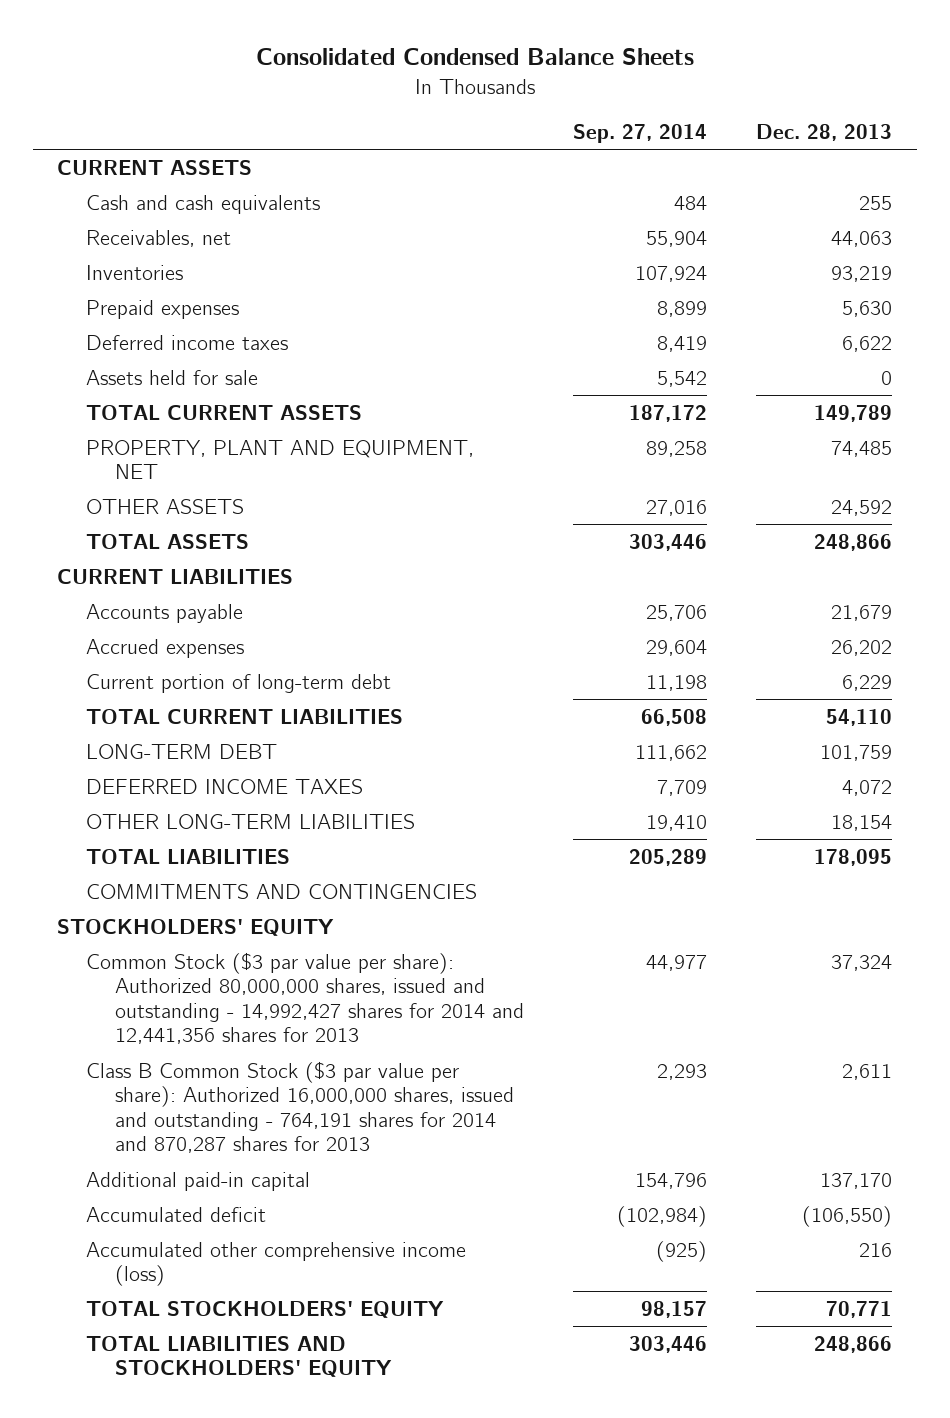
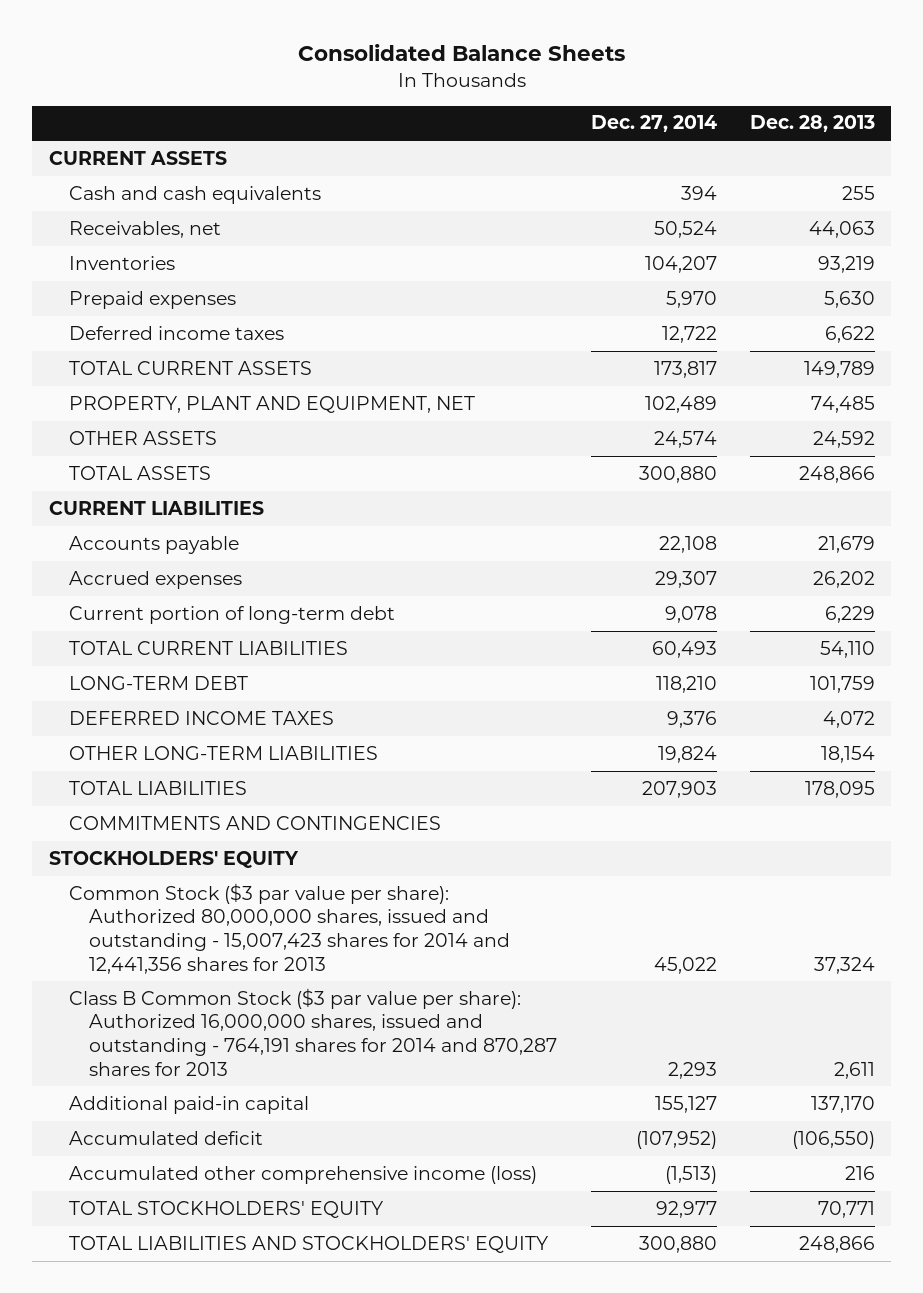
[255,48,694,66] Consolidated Condensed Balance Sheets -> [297,44,625,62] Consolidated Balance Sheets
[573,124,708,144] Sep. 27, 2014 -> none
none -> [590,115,717,133] Dec. 27, 2014
[86,369,259,385] Assets held for sale -> none
[86,951,525,1045] Common Stock ($3 par value per share): Authorized 80,000,000 shares, issued and outstanding - 14,992,427 shares for 2014 and 12,441,356 shares for 2013 -> [68,882,511,974] Common Stock ($3 par value per share): Authorized 80,000,000 shares, issued and outstanding - 15,007,423 shares for 2014 and 12,441,356 shares for 2013

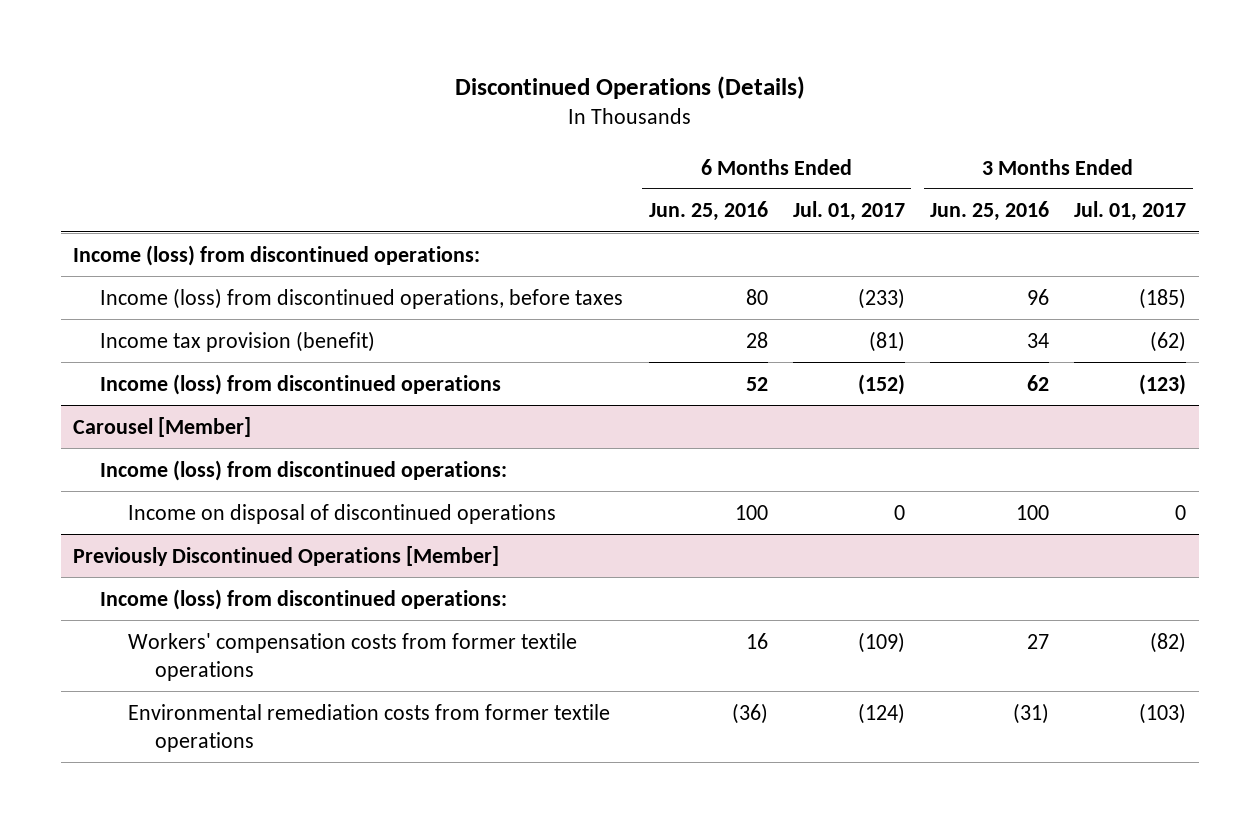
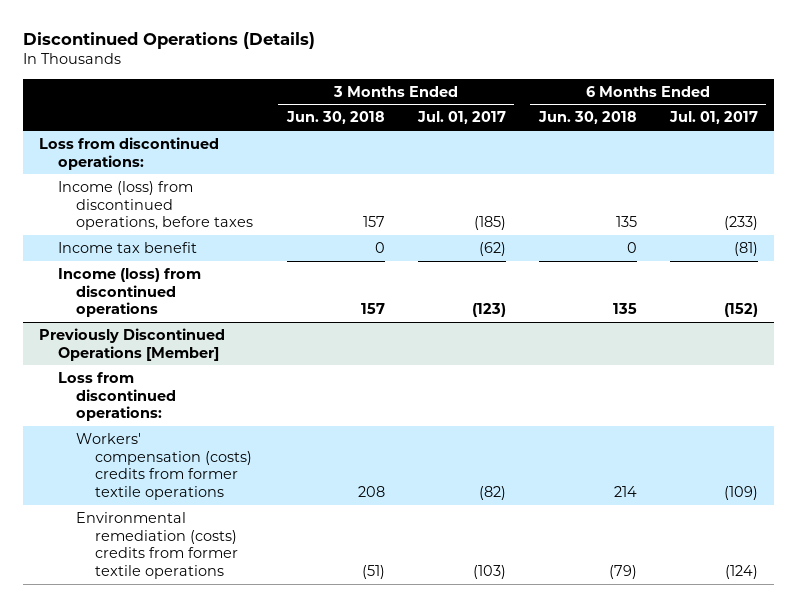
[648,201,768,222] Jun. 25, 2016 -> none
[930,201,1050,222] Jun. 25, 2016 -> none
none -> [285,111,385,125] Jun. 30, 2018
none -> [537,111,637,125] Jun. 30, 2018
[73,244,481,266] Income (loss) from discontinued operations: -> [39,136,220,170] Loss from discontinued operations:
[100,330,376,352] Income tax provision (benefit) -> [57,241,197,253] Income tax benefit
[73,416,252,437] Carousel [Member] -> none
[100,459,508,481] Income (loss) from discontinued operations: -> none
[127,503,556,524] Income on disposal of discontinued operations -> none
[100,588,508,610] Income (loss) from discontinued operations: -> [57,371,177,422] Loss from discontinued operations:
[127,632,577,681] Workers' compensation costs from former textile operations -> [76,432,253,500] Workers' compensation (costs) credits from former textile operations
[127,703,610,752] Environmental remediation costs from former textile operations -> [76,511,239,579] Environmental remediation (costs) credits from former textile operations

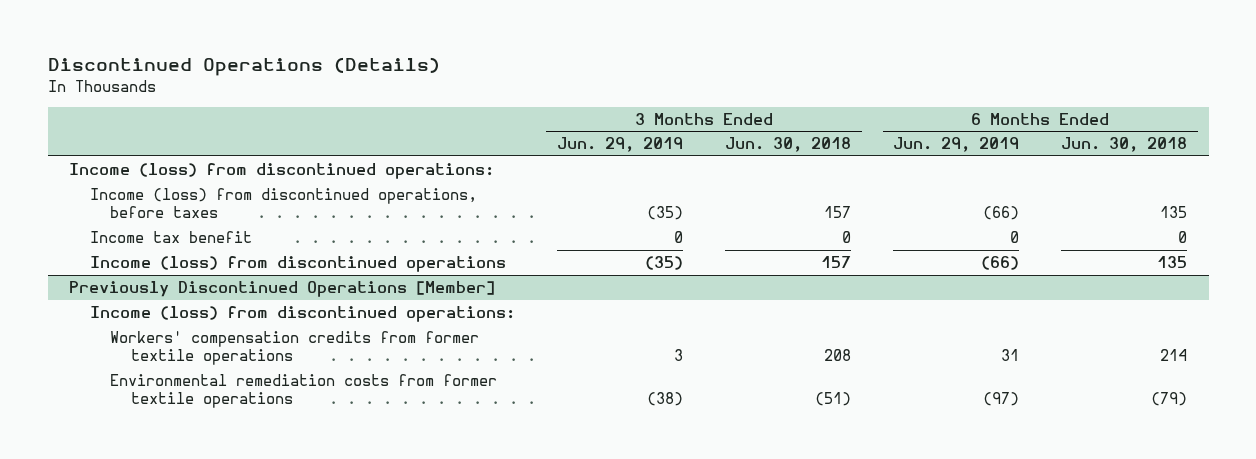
[416,111,506,125] Jul. 01, 2017 -> none
[668,111,758,125] Jul. 01, 2017 -> none
none -> [556,137,683,153] Jun. 29, 2019
none -> [893,137,1020,153] Jun. 29, 2019
[39,136,220,170] Loss from discontinued operations: -> [68,163,494,180] Income (loss) from discontinued operations:
[57,371,177,422] Loss from discontinued operations: -> [89,306,515,323] Income (loss) from discontinued operations:
[76,432,253,500] Workers' compensation (costs) credits from former textile operations -> [110,331,480,366] Workers' compensation credits from former textile operations
[76,511,239,579] Environmental remediation (costs) credits from former textile operations -> [110,374,498,409] Environmental remediation costs from former textile operations

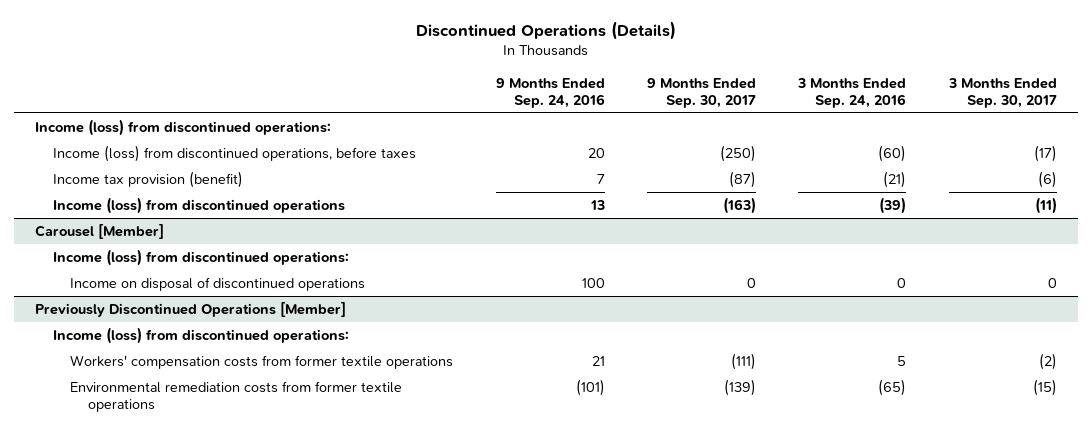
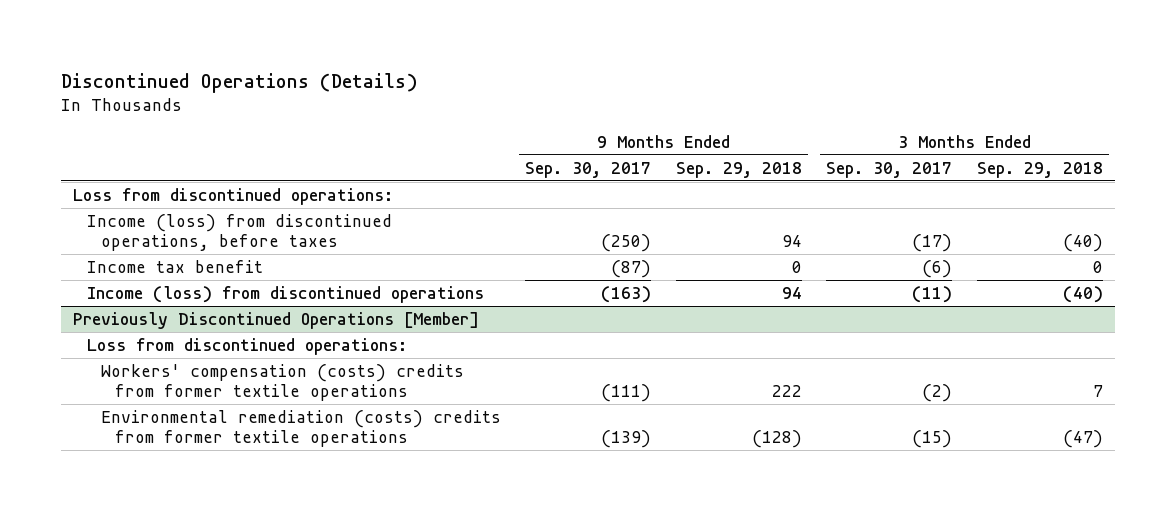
[495,77,605,108] 9 Months Ended Sep. 24, 2016 -> none
[797,77,907,108] 3 Months Ended Sep. 24, 2016 -> none
none -> [675,161,802,178] Sep. 29, 2018
none -> [977,161,1104,178] Sep. 29, 2018
[35,118,332,136] Income (loss) from discontinued operations: -> [72,187,393,205] Loss from discontinued operations:
[52,170,243,188] Income tax provision (benefit) -> [86,259,263,273] Income tax benefit
[35,223,165,239] Carousel [Member] -> none
[52,248,349,266] Income (loss) from discontinued operations: -> none
[70,276,366,291] Income on disposal of discontinued operations -> none
[52,326,349,344] Income (loss) from discontinued operations: -> [86,337,407,355] Loss from discontinued operations:
[70,354,454,369] Workers' compensation costs from former textile operations -> [100,363,464,402] Workers' compensation (costs) credits from former textile operations
[70,380,403,412] Environmental remediation costs from former textile operations -> [100,409,501,448] Environmental remediation (costs) credits from former textile operations

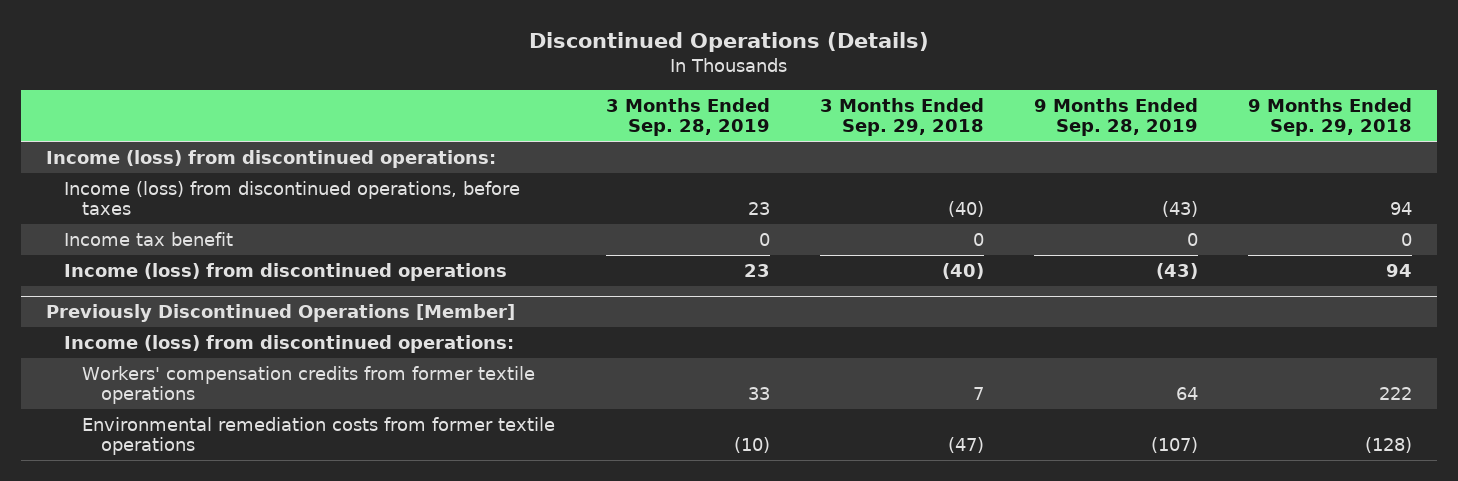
[525,161,652,178] Sep. 30, 2017 -> none
[826,161,953,178] Sep. 30, 2017 -> none
none -> [605,97,770,136] 3 Months Ended Sep. 28, 2019
none -> [1034,97,1199,136] 9 Months Ended Sep. 28, 2019
[72,187,393,205] Loss from discontinued operations: -> [45,149,496,168] Income (loss) from discontinued operations:
[86,337,407,355] Loss from discontinued operations: -> [64,334,515,353] Income (loss) from discontinued operations:
[100,363,464,402] Workers' compensation (costs) credits from former textile operations -> [82,365,536,405] Workers' compensation credits from former textile operations
[100,409,501,448] Environmental remediation (costs) credits from former textile operations -> [82,416,556,456] Environmental remediation costs from former textile operations

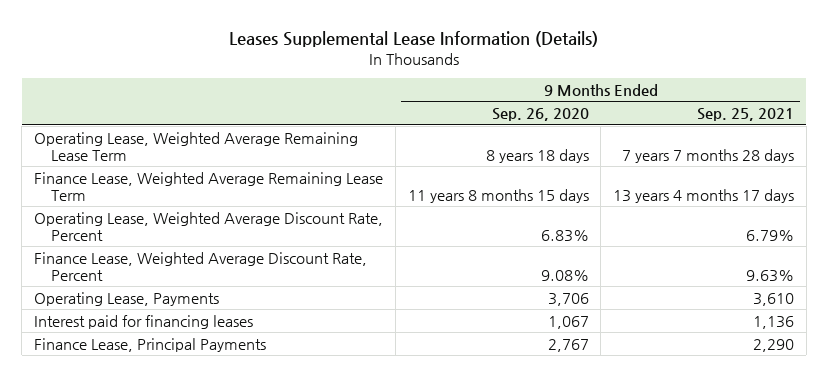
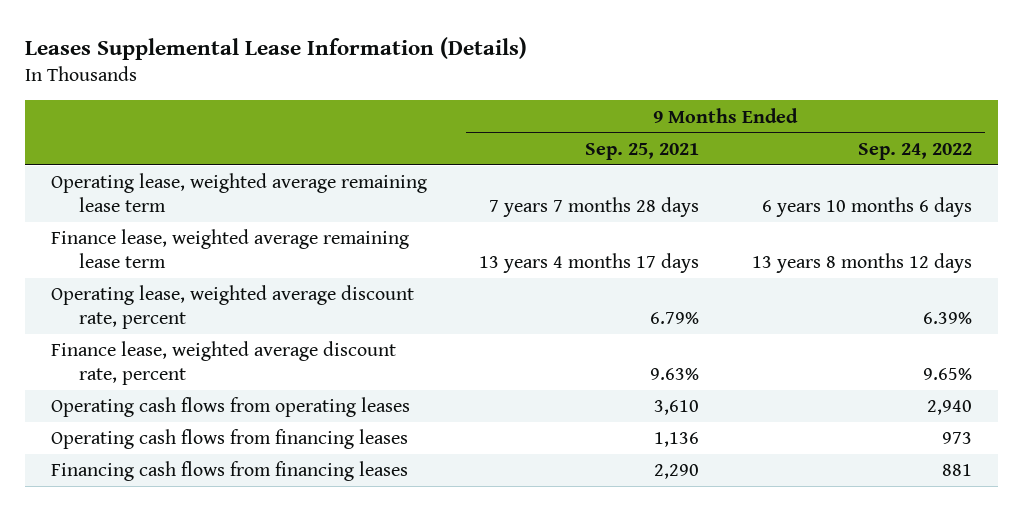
[491,108,589,122] Sep. 26, 2020 -> none
none -> [857,142,972,160] Sep. 24, 2022
[34,131,359,161] Operating Lease, Weighted Average Remaining Lease Term -> [50,173,427,212] Operating lease, weighted average remaining lease term
[34,171,384,201] Finance Lease, Weighted Average Remaining Lease Term -> [50,229,409,268] Finance lease, weighted average remaining lease term
[34,211,384,241] Operating Lease, Weighted Average Discount Rate, Percent -> [50,285,414,329] Operating lease, weighted average discount rate, percent
[34,251,368,281] Finance Lease, Weighted Average Discount Rate, Percent -> [50,341,396,385] Finance lease, weighted average discount rate, percent
[34,291,220,306] Operating Lease, Payments -> [50,397,410,418] Operating cash flows from operating leases
[34,314,254,329] Interest paid for financing leases -> [50,429,408,450] Operating cash flows from financing leases
[34,337,267,352] Finance Lease, Principal Payments -> [50,461,408,482] Financing cash flows from financing leases

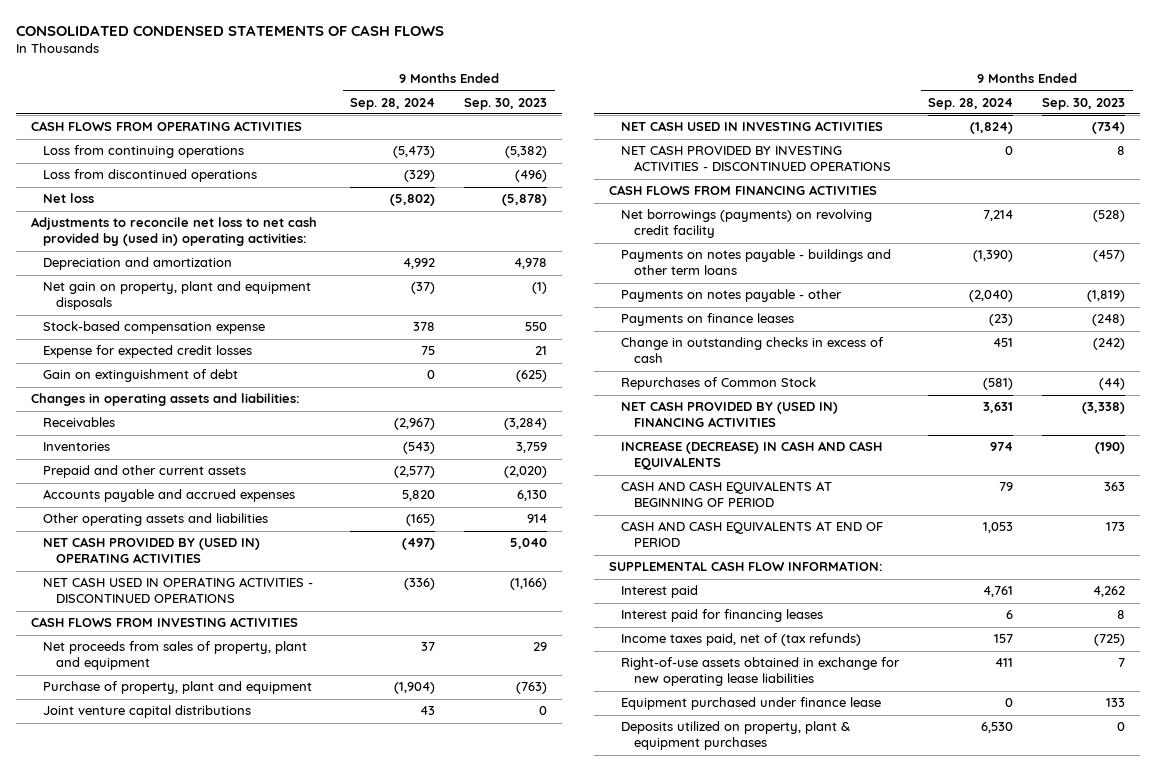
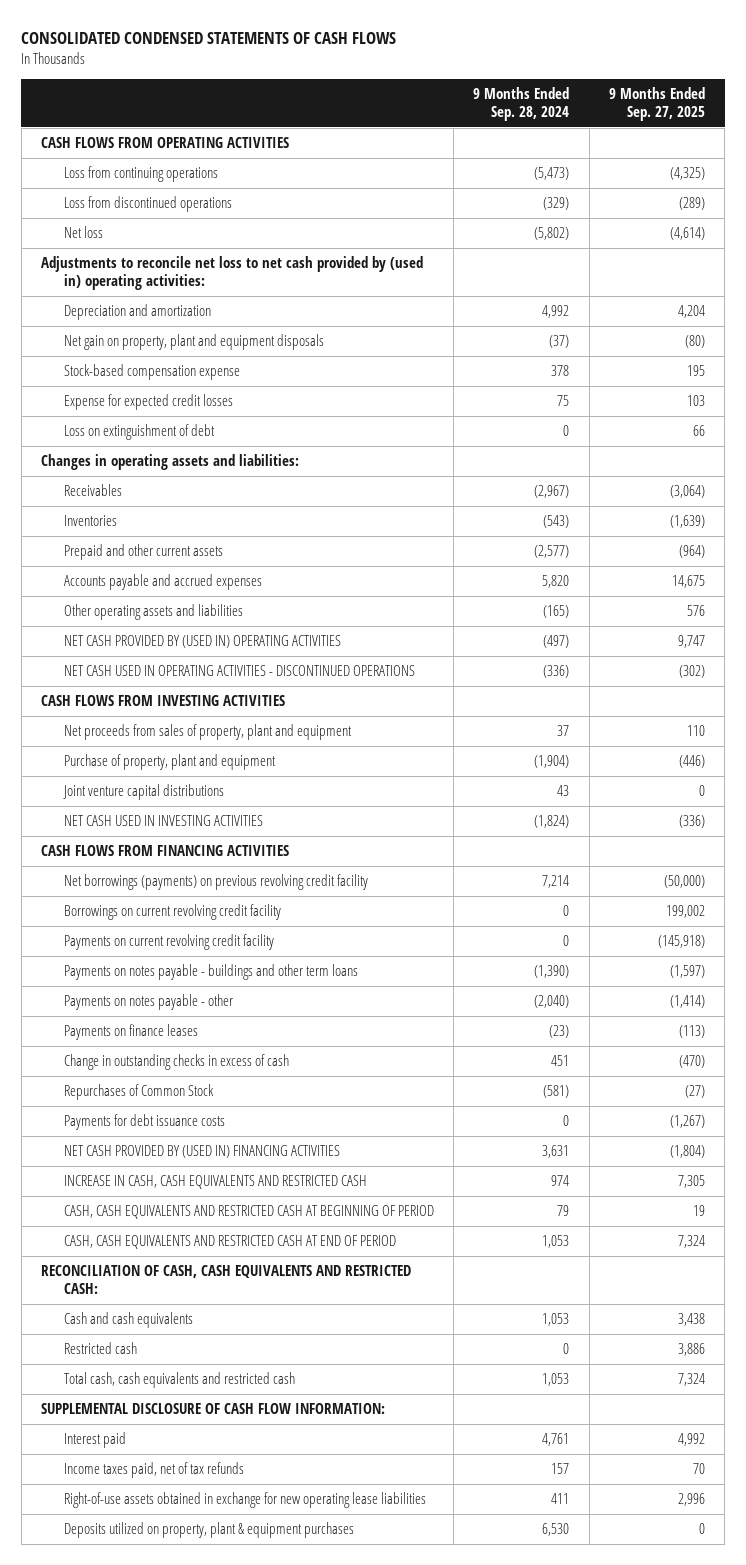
[464,97,548,110] Sep. 30, 2023 -> none
none -> [608,86,705,121] 9 Months Ended Sep. 27, 2025
[43,369,239,383] Gain on extinguishment of debt -> [64,424,216,441] Loss on extinguishment of debt
[621,145,892,172] NET CASH PROVIDED BY INVESTING ACTIVITIES - DISCONTINUED OPERATIONS -> none
[621,209,873,239] Net borrowings (payments) on revolving credit facility -> [64,874,369,891] Net borrowings (payments) on previous revolving credit facility
none -> [64,904,282,921] Borrowings on current revolving credit facility
none -> [64,934,275,951] Payments on current revolving credit facility
none -> [64,1114,226,1131] Payments for debt issuance costs
[621,441,883,471] INCREASE (DECREASE) IN CASH AND CASH EQUIVALENTS -> [64,1175,368,1190] INCREASE IN CASH, CASH EQUIVALENTS AND RESTRICTED CASH
[621,481,833,508] CASH AND CASH EQUIVALENTS AT BEGINNING OF PERIOD -> [64,1205,435,1220] CASH, CASH EQUIVALENTS AND RESTRICTED CASH AT BEGINNING OF PERIOD
[621,521,884,548] CASH AND CASH EQUIVALENTS AT END OF PERIOD -> [64,1235,397,1250] CASH, CASH EQUIVALENTS AND RESTRICTED CASH AT END OF PERIOD
none -> [41,1265,412,1295] RECONCILIATION OF CASH, CASH EQUIVALENTS AND RESTRICTED CASH:
none -> [64,1312,194,1329] Cash and cash equivalents
none -> [64,1342,138,1355] Restricted cash
none -> [64,1372,296,1389] Total cash, cash equivalents and restricted cash
[608,561,883,572] SUPPLEMENTAL CASH FLOW INFORMATION: -> [41,1403,386,1415] SUPPLEMENTAL DISCLOSURE OF CASH FLOW INFORMATION:
[621,609,824,623] Interest paid for financing leases -> none
[621,633,862,647] Income taxes paid, net of (tax refunds) -> [64,1462,245,1479] Income taxes paid, net of tax refunds
[621,697,882,711] Equipment purchased under finance lease -> none

